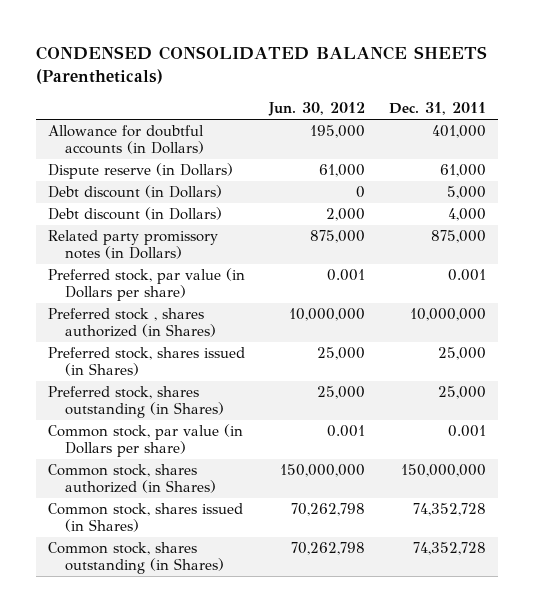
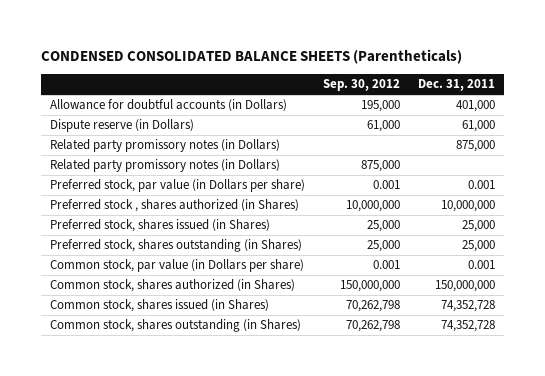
[267,102,365,117] Jun. 30, 2012 -> none
none -> [322,79,400,92] Sep. 30, 2012
[47,184,222,198] Debt discount (in Dollars) -> none
[47,206,222,220] Debt discount (in Dollars) -> none
none -> [49,159,280,173] Related party promissory notes (in Dollars)

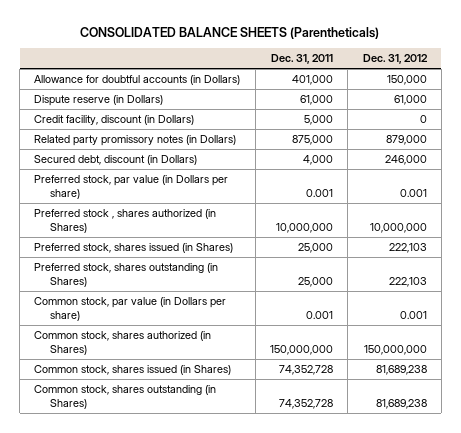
[40,48,462,64] CONDENSED CONSOLIDATED BALANCE SHEETS (Parentheticals) -> [80,26,380,39] CONSOLIDATED BALANCE SHEETS (Parentheticals)
[322,79,400,92] Sep. 30, 2012 -> none
none -> [362,53,428,64] Dec. 31, 2012
none -> [34,115,195,126] Credit facility, discount (in Dollars)
[49,159,280,173] Related party promissory notes (in Dollars) -> none
none -> [34,155,198,166] Secured debt, discount (in Dollars)

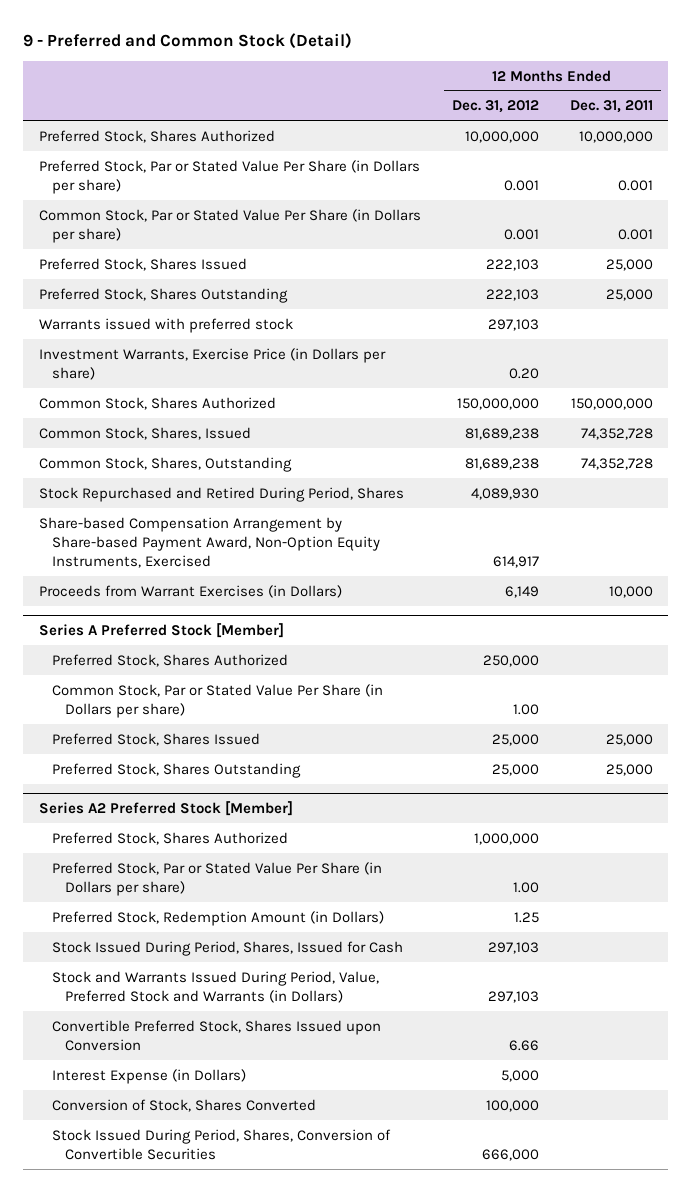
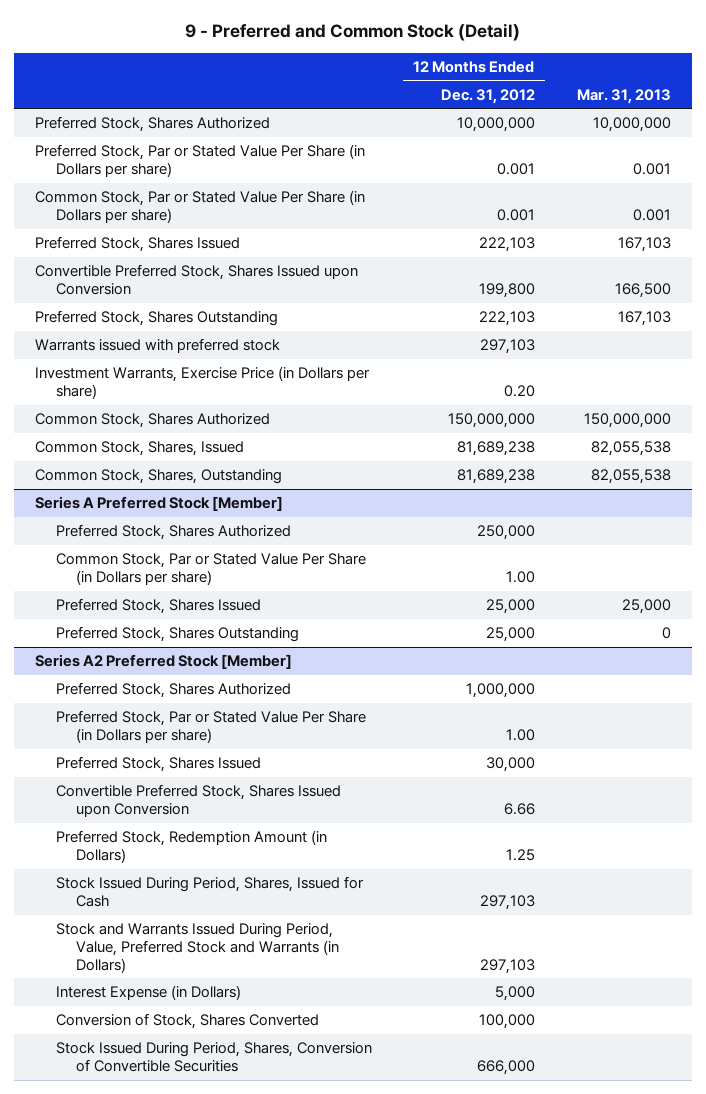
[569,100,653,114] Dec. 31, 2011 -> none
none -> [576,88,671,104] Mar. 31, 2013
none -> [35,264,359,296] Convertible Preferred Stock, Shares Issued upon Conversion
[38,486,404,502] Stock Repurchased and Retired During Period, Shares -> none
[38,516,380,568] Share-based Compensation Arrangement by Share-based Payment Award, Non-Option Equity Instruments, Exercised -> none
[38,584,342,598] Proceeds from Warrant Exercises (in Dollars) -> none
none -> [55,756,261,773] Preferred Stock, Shares Issued
[51,1019,381,1051] Convertible Preferred Stock, Shares Issued upon Conversion -> [55,784,341,818] Convertible Preferred Stock, Shares Issued upon Conversion

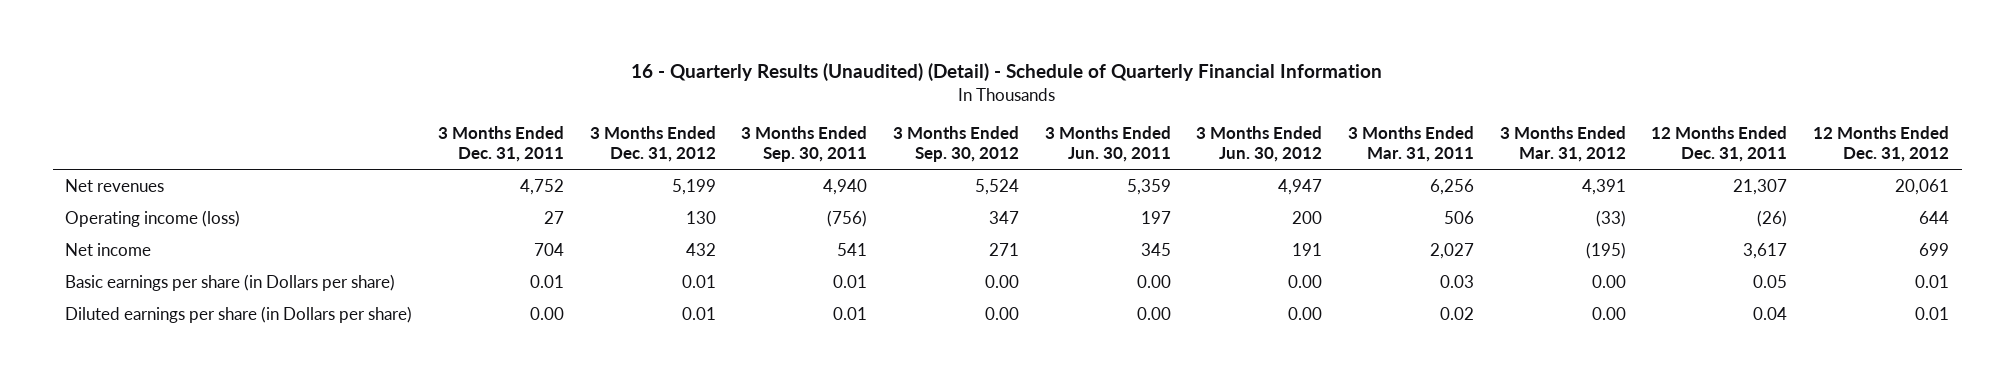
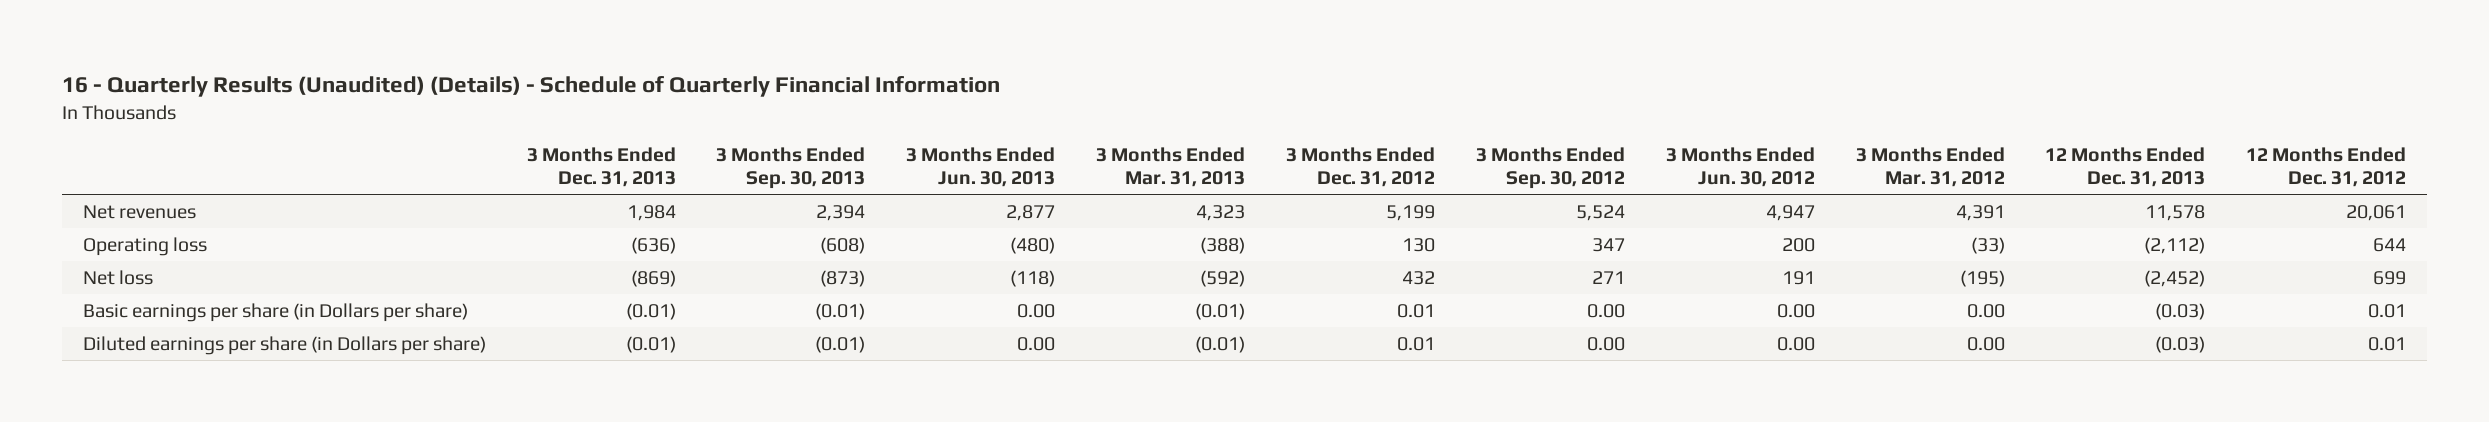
[631,63,1383,82] 16 - Quarterly Results (Unaudited) (Detail) - Schedule of Quarterly Financial Information -> [62,76,1001,98] 16 - Quarterly Results (Unaudited) (Details) - Schedule of Quarterly Financial Information
[438,125,565,163] 3 Months Ended Dec. 31, 2011 -> none
[741,125,868,163] 3 Months Ended Sep. 30, 2011 -> none
[1044,125,1171,163] 3 Months Ended Jun. 30, 2011 -> none
[1347,125,1474,163] 3 Months Ended Mar. 31, 2011 -> none
[1651,125,1788,163] 12 Months Ended Dec. 31, 2011 -> none
none -> [526,146,676,188] 3 Months Ended Dec. 31, 2013
none -> [716,146,866,190] 3 Months Ended Sep. 30, 2013
none -> [906,146,1056,188] 3 Months Ended Jun. 30, 2013
none -> [1096,146,1246,188] 3 Months Ended Mar. 31, 2013
none -> [2045,146,2206,188] 12 Months Ended Dec. 31, 2013
[65,209,241,227] Operating income (loss) -> [82,236,207,256] Operating loss
[65,242,152,256] Net income -> [82,269,153,285] Net loss

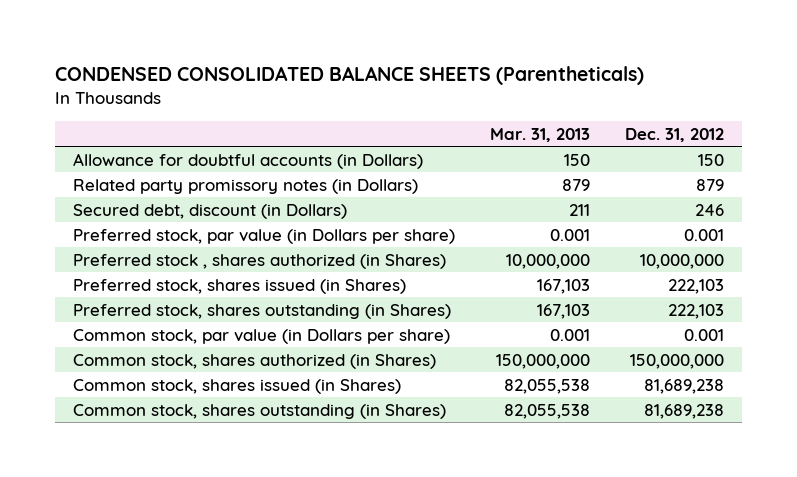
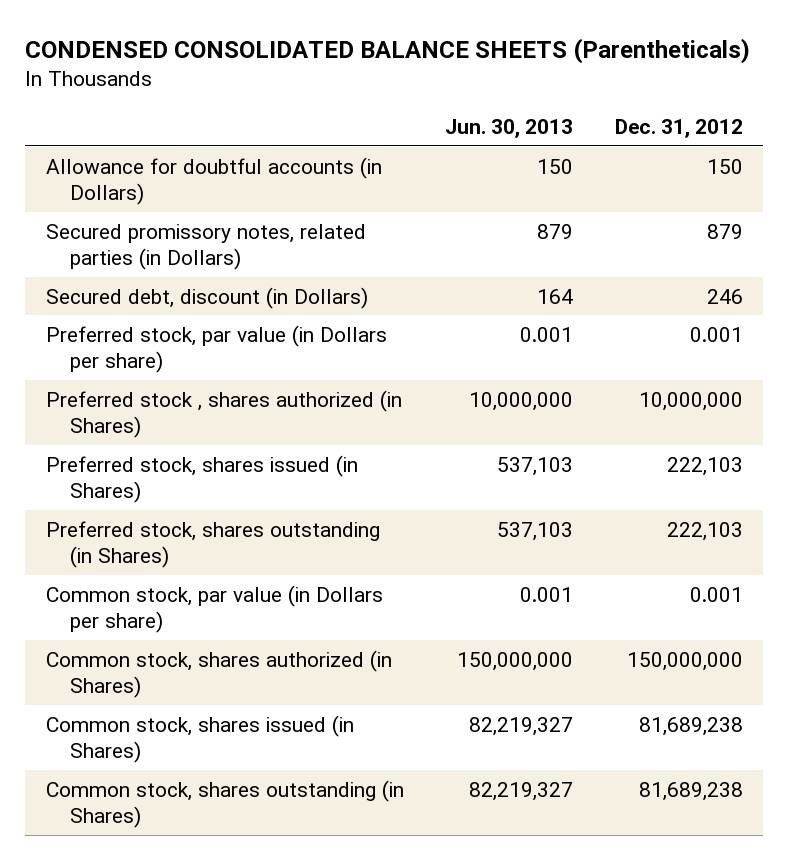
[489,127,590,142] Mar. 31, 2013 -> none
none -> [445,119,574,139] Jun. 30, 2013
[72,178,418,194] Related party promissory notes (in Dollars) -> [45,223,366,271] Secured promissory notes, related parties (in Dollars)

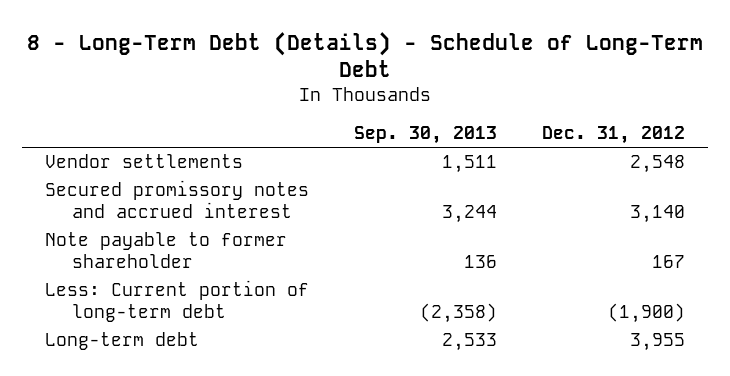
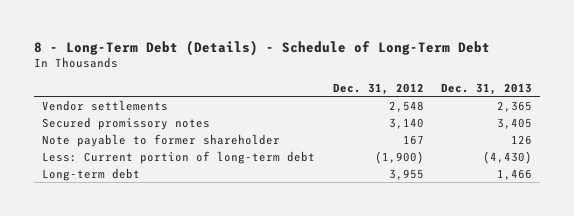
[354,126,498,145] Sep. 30, 2013 -> none
none -> [440,82,532,95] Dec. 31, 2013
[44,180,309,219] Secured promissory notes and accrued interest -> [42,116,211,130] Secured promissory notes

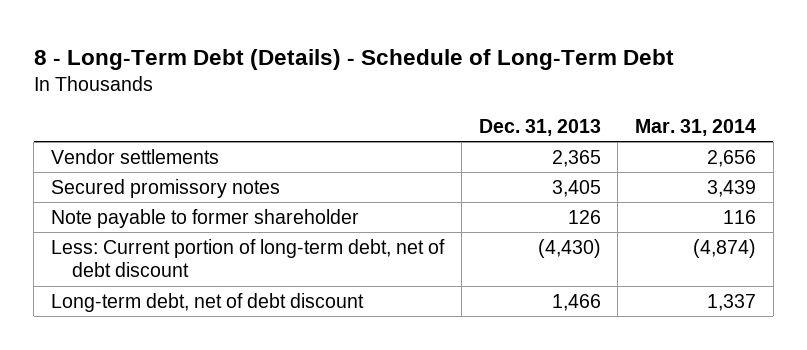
[332,82,424,95] Dec. 31, 2012 -> none
none -> [635,118,757,136] Mar. 31, 2014
[42,150,316,164] Less: Current portion of long-term debt -> [51,239,446,278] Less: Current portion of long-term debt, net of debt discount
[42,167,141,181] Long-term debt -> [51,293,365,313] Long-term debt, net of debt discount

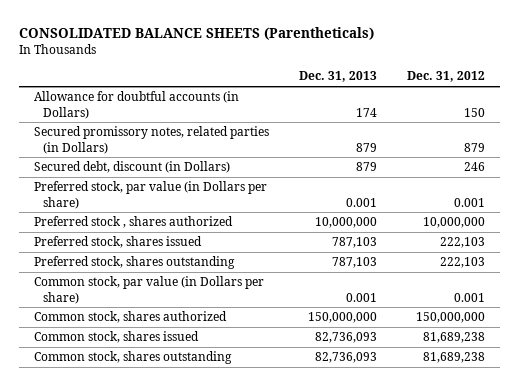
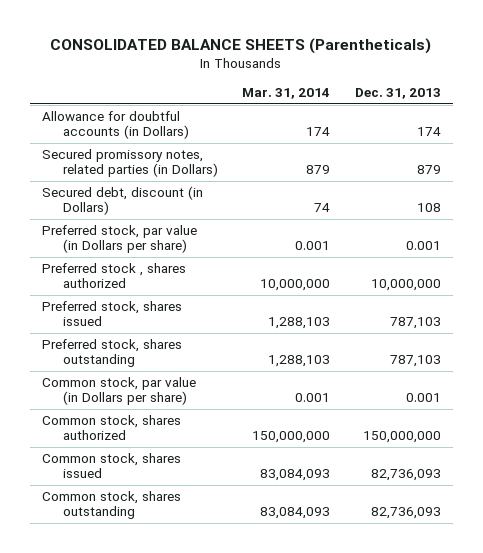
[406,71,485,83] Dec. 31, 2012 -> none
none -> [242,88,331,100] Mar. 31, 2014
[356,162,378,172] 879 -> [416,203,441,213] 108

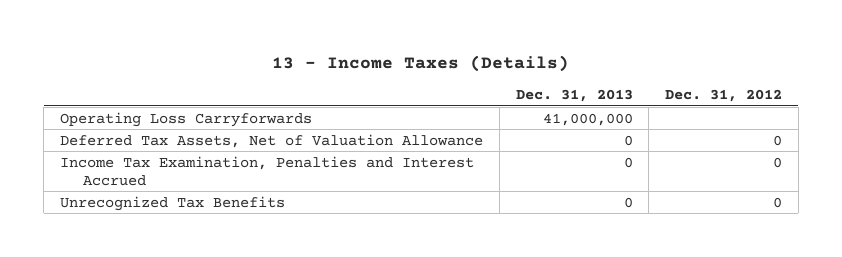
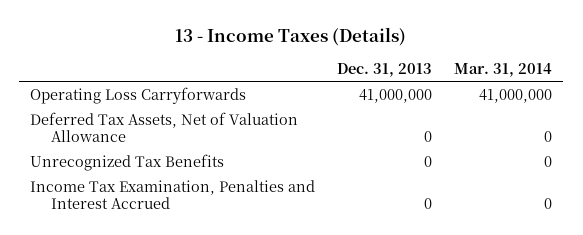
[664,89,782,103] Dec. 31, 2012 -> none
none -> [454,63,553,78] Mar. 31, 2014
[60,155,475,186] Income Tax Examination, Penalties and Interest Accrued -> [30,179,316,209] Income Tax Examination, Penalties and Interest Accrued

